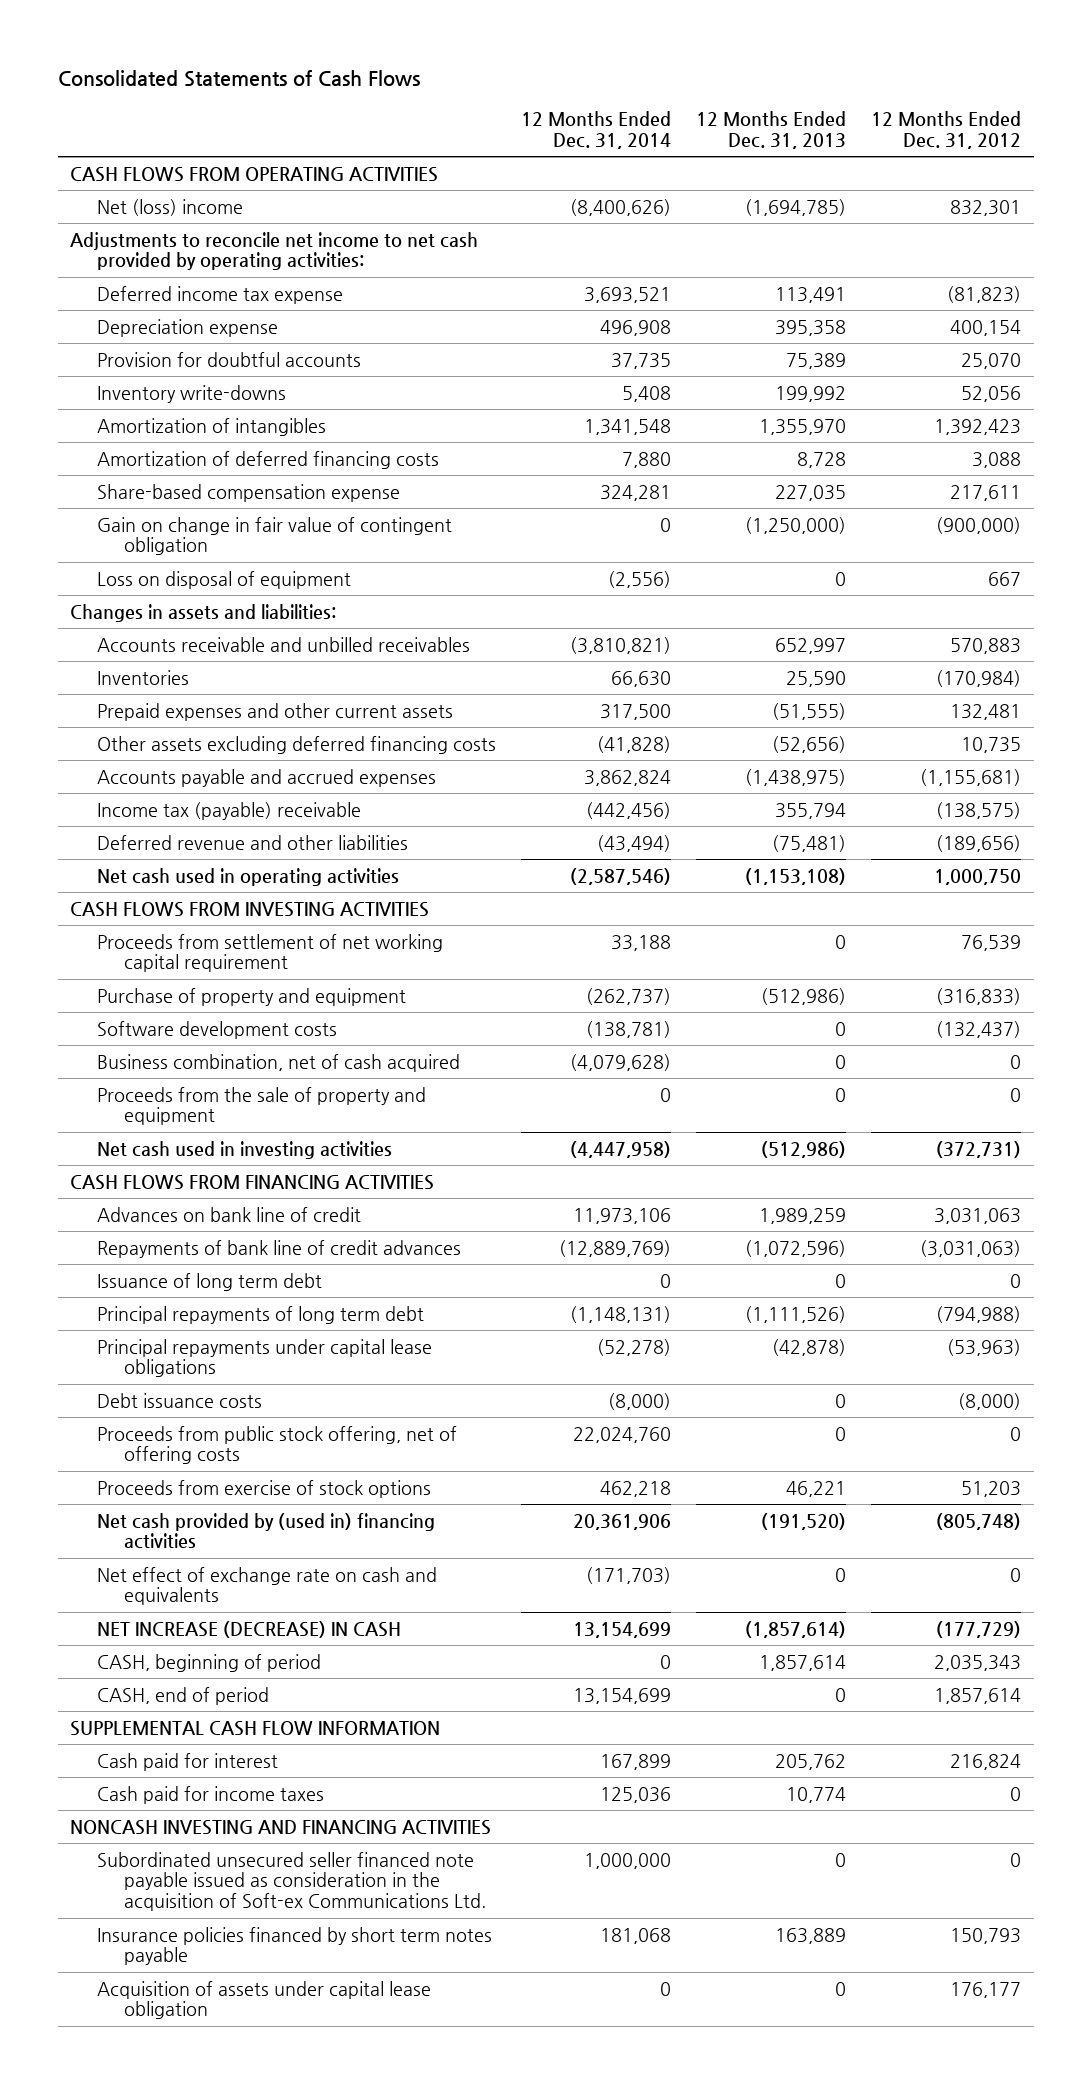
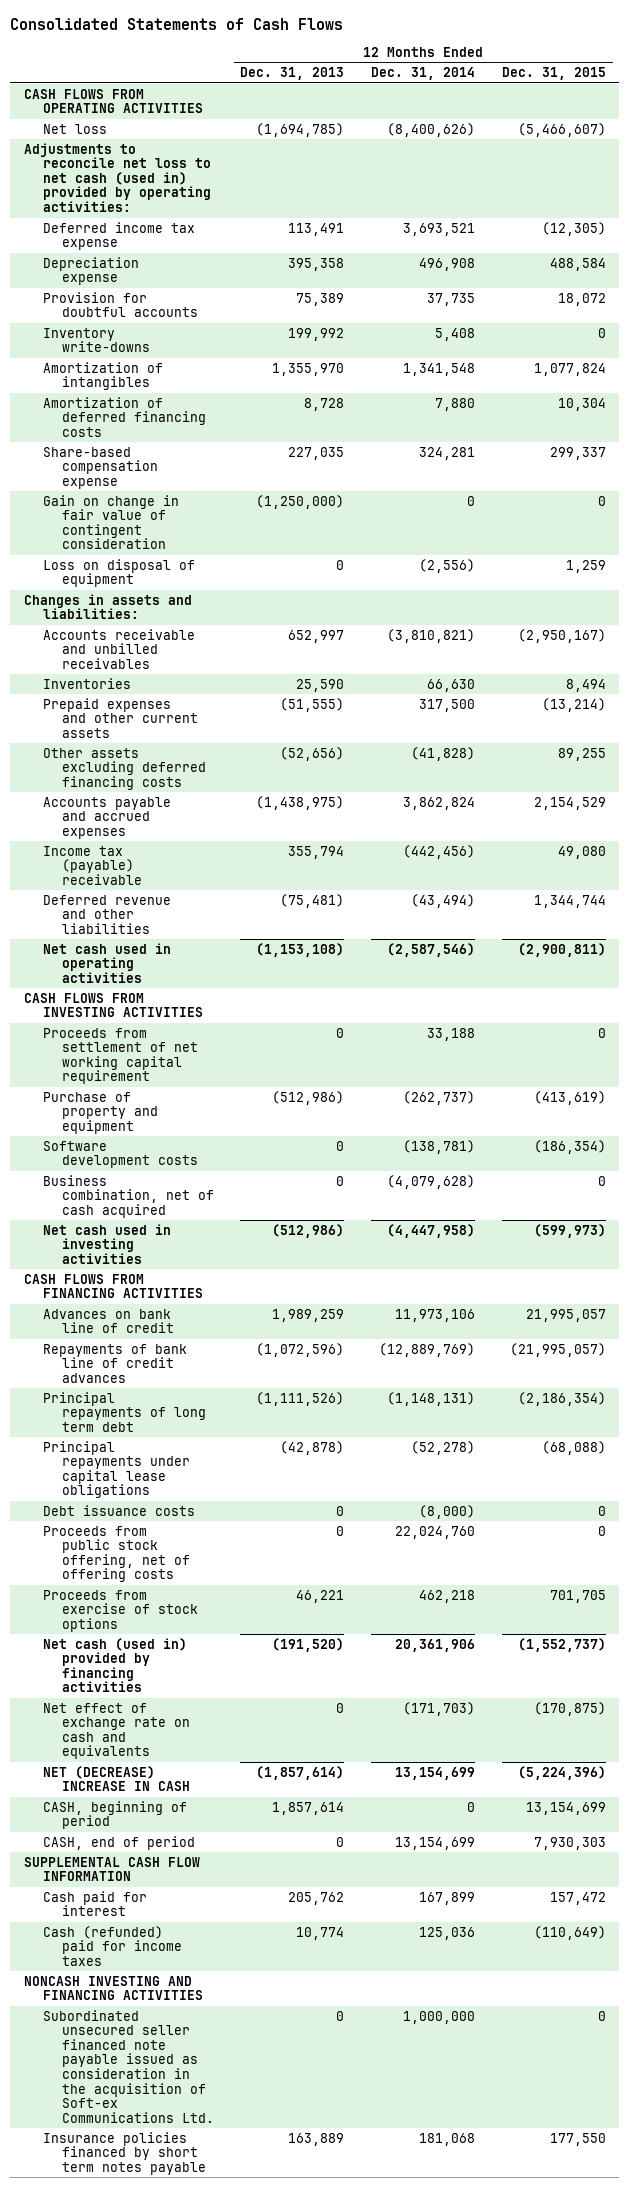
[871,110,1022,149] 12 Months Ended Dec. 31, 2012 -> none
none -> [502,67,607,81] Dec. 31, 2015
[97,198,244,216] Net (loss) income -> [42,123,107,134] Net loss
[70,231,479,271] Adjustments to reconcile net income to net cash provided by operating activities: -> [23,142,211,213] Adjustments to reconcile net loss to net cash (used in) provided by operating activities:
[97,516,453,556] Gain on change in fair value of contingent obligation -> [42,494,179,550] Gain on change in fair value of contingent consideration
[97,1086,427,1126] Proceeds from the sale of property and equipment -> none
[97,1272,323,1291] Issuance of long term debt -> none
[97,1512,436,1550] Net cash provided by (used in) financing activities -> [42,1637,187,1693] Net cash (used in) provided by financing activities
[97,1620,402,1638] NET INCREASE (DECREASE) IN CASH -> [42,1765,190,1792] NET (DECREASE) INCREASE IN CASH
[97,1785,325,1804] Cash paid for income taxes -> [42,1925,182,1966] Cash (refunded) paid for income taxes
[97,1980,432,2020] Acquisition of assets under capital lease obligation -> none

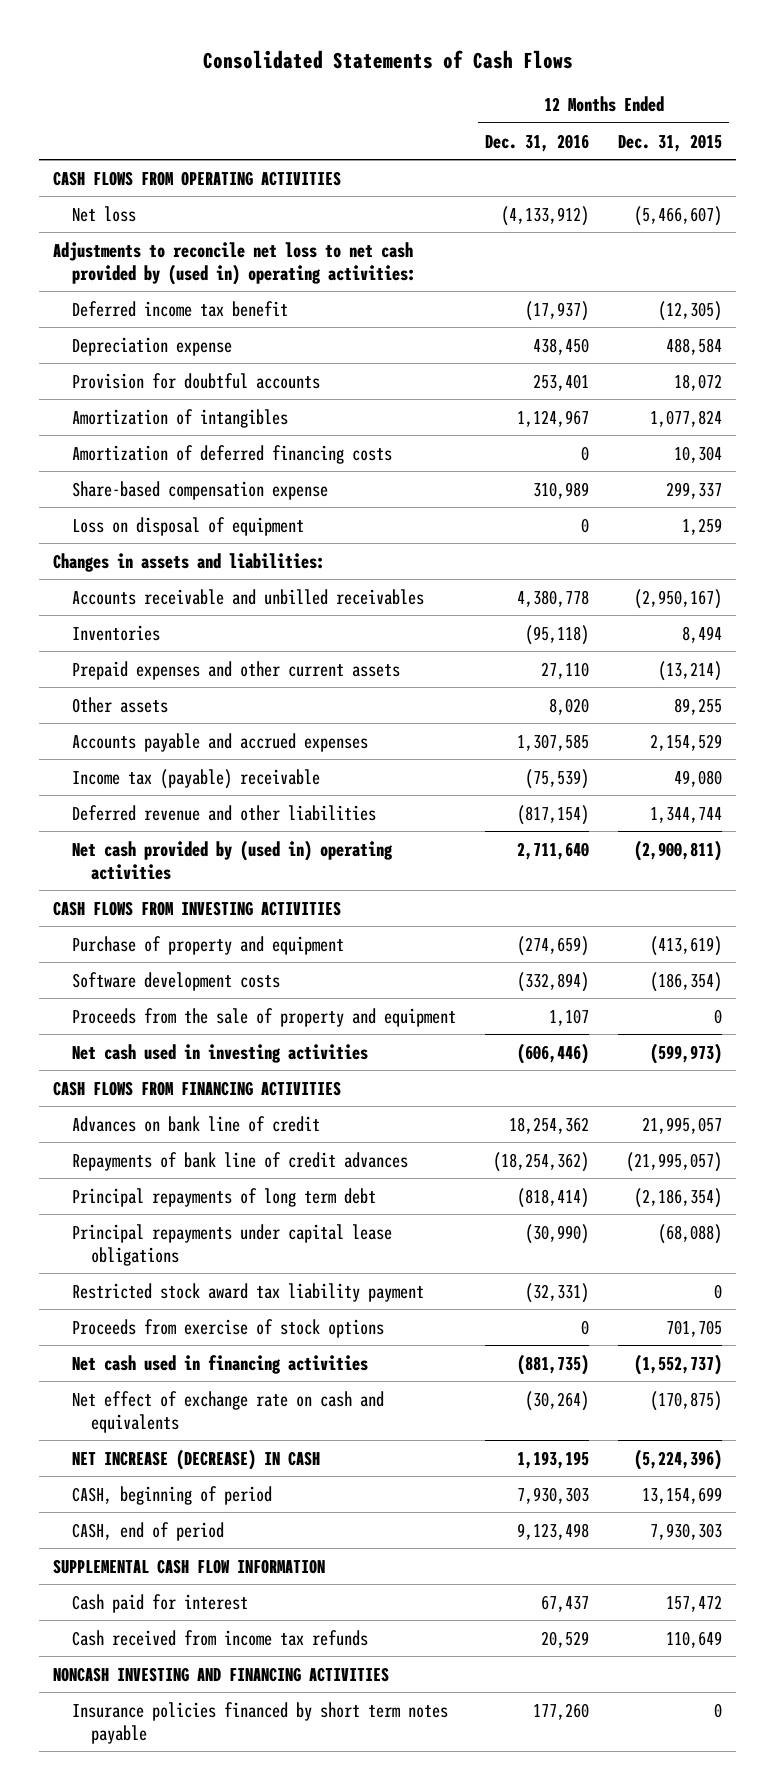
[240,67,345,81] Dec. 31, 2013 -> none
[371,67,476,81] Dec. 31, 2014 -> none
none -> [485,133,590,152] Dec. 31, 2016
[23,142,211,213] Adjustments to reconcile net loss to net cash (used in) provided by operating activities: -> [53,241,417,285] Adjustments to reconcile net loss to net cash provided by (used in) operating activities:
[42,221,195,251] Deferred income tax expense -> [72,300,289,317] Deferred income tax benefit
[42,327,150,353] Inventory write-downs -> none
[42,494,179,550] Gain on change in fair value of contingent consideration -> none
[42,747,206,790] Other assets excluding deferred financing costs -> [72,696,169,713] Other assets
[42,942,171,983] Net cash used in operating activities -> [72,839,394,880] Net cash provided by (used in) operating activities
[42,1027,198,1085] Proceeds from settlement of net working capital requirement -> none
[42,1174,214,1218] Business combination, net of cash acquired -> none
none -> [72,1007,457,1027] Proceeds from the sale of property and equipment
[42,1504,195,1516] Debt issuance costs -> none
[42,1525,190,1583] Proceeds from public stock offering, net of offering costs -> none
none -> [72,1282,425,1302] Restricted stock award tax liability payment
[42,1637,187,1693] Net cash (used in) provided by financing activities -> [72,1354,369,1374] Net cash used in financing activities
[42,1765,190,1792] NET (DECREASE) INCREASE IN CASH -> [72,1448,321,1470] NET INCREASE (DECREASE) IN CASH
[42,1925,182,1966] Cash (refunded) paid for income taxes -> none
none -> [72,1629,369,1646] Cash received from income tax refunds
[42,2009,214,2123] Subordinated unsecured seller financed note payable issued as consideration in the acquisition of Soft-ex Communications Ltd. -> none
[550,2132,607,2146] 177,550 -> [713,1702,722,1718] 0

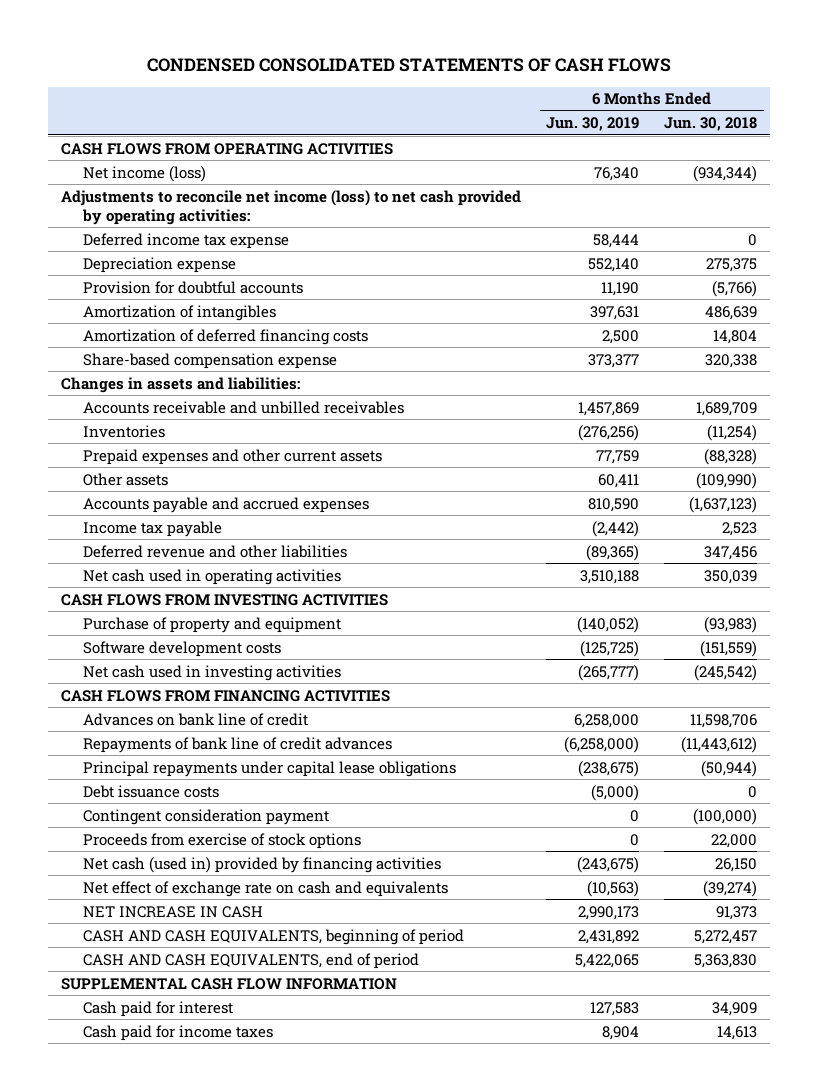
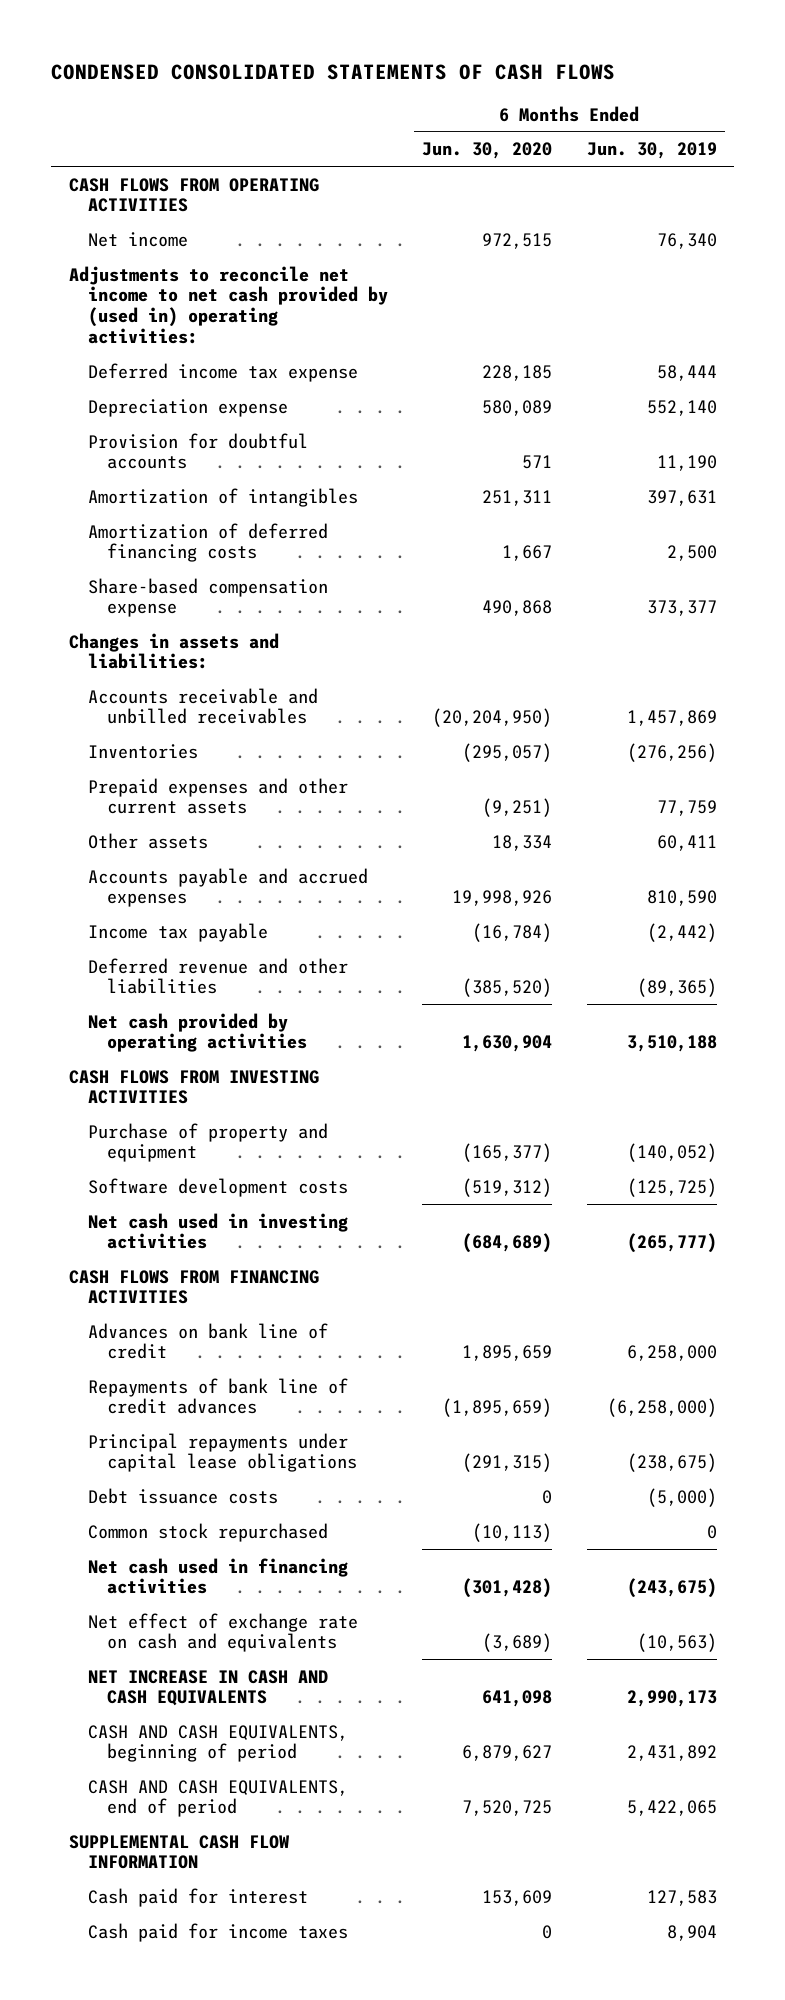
[664,117,758,132] Jun. 30, 2018 -> none
none -> [422,142,553,160] Jun. 30, 2020
[83,165,207,182] Net income (loss) -> [87,231,188,247] Net income
[60,189,521,225] Adjustments to reconcile net income (loss) to net cash provided by operating activities: -> [68,265,388,345] Adjustments to reconcile net income to net cash provided by (used in) operating activities:
[83,568,342,585] Net cash used in operating activities -> [87,1012,308,1053] Net cash provided by operating activities
[83,808,330,825] Contingent consideration payment -> none
[83,832,362,849] Proceeds from exercise of stock options -> none
none -> [87,1522,328,1542] Common stock repurchased
[83,856,442,873] Net cash (used in) provided by financing activities -> [87,1557,348,1595] Net cash used in financing activities
[83,905,264,918] NET INCREASE IN CASH -> [87,1669,328,1707] NET INCREASE IN CASH AND CASH EQUIVALENTS

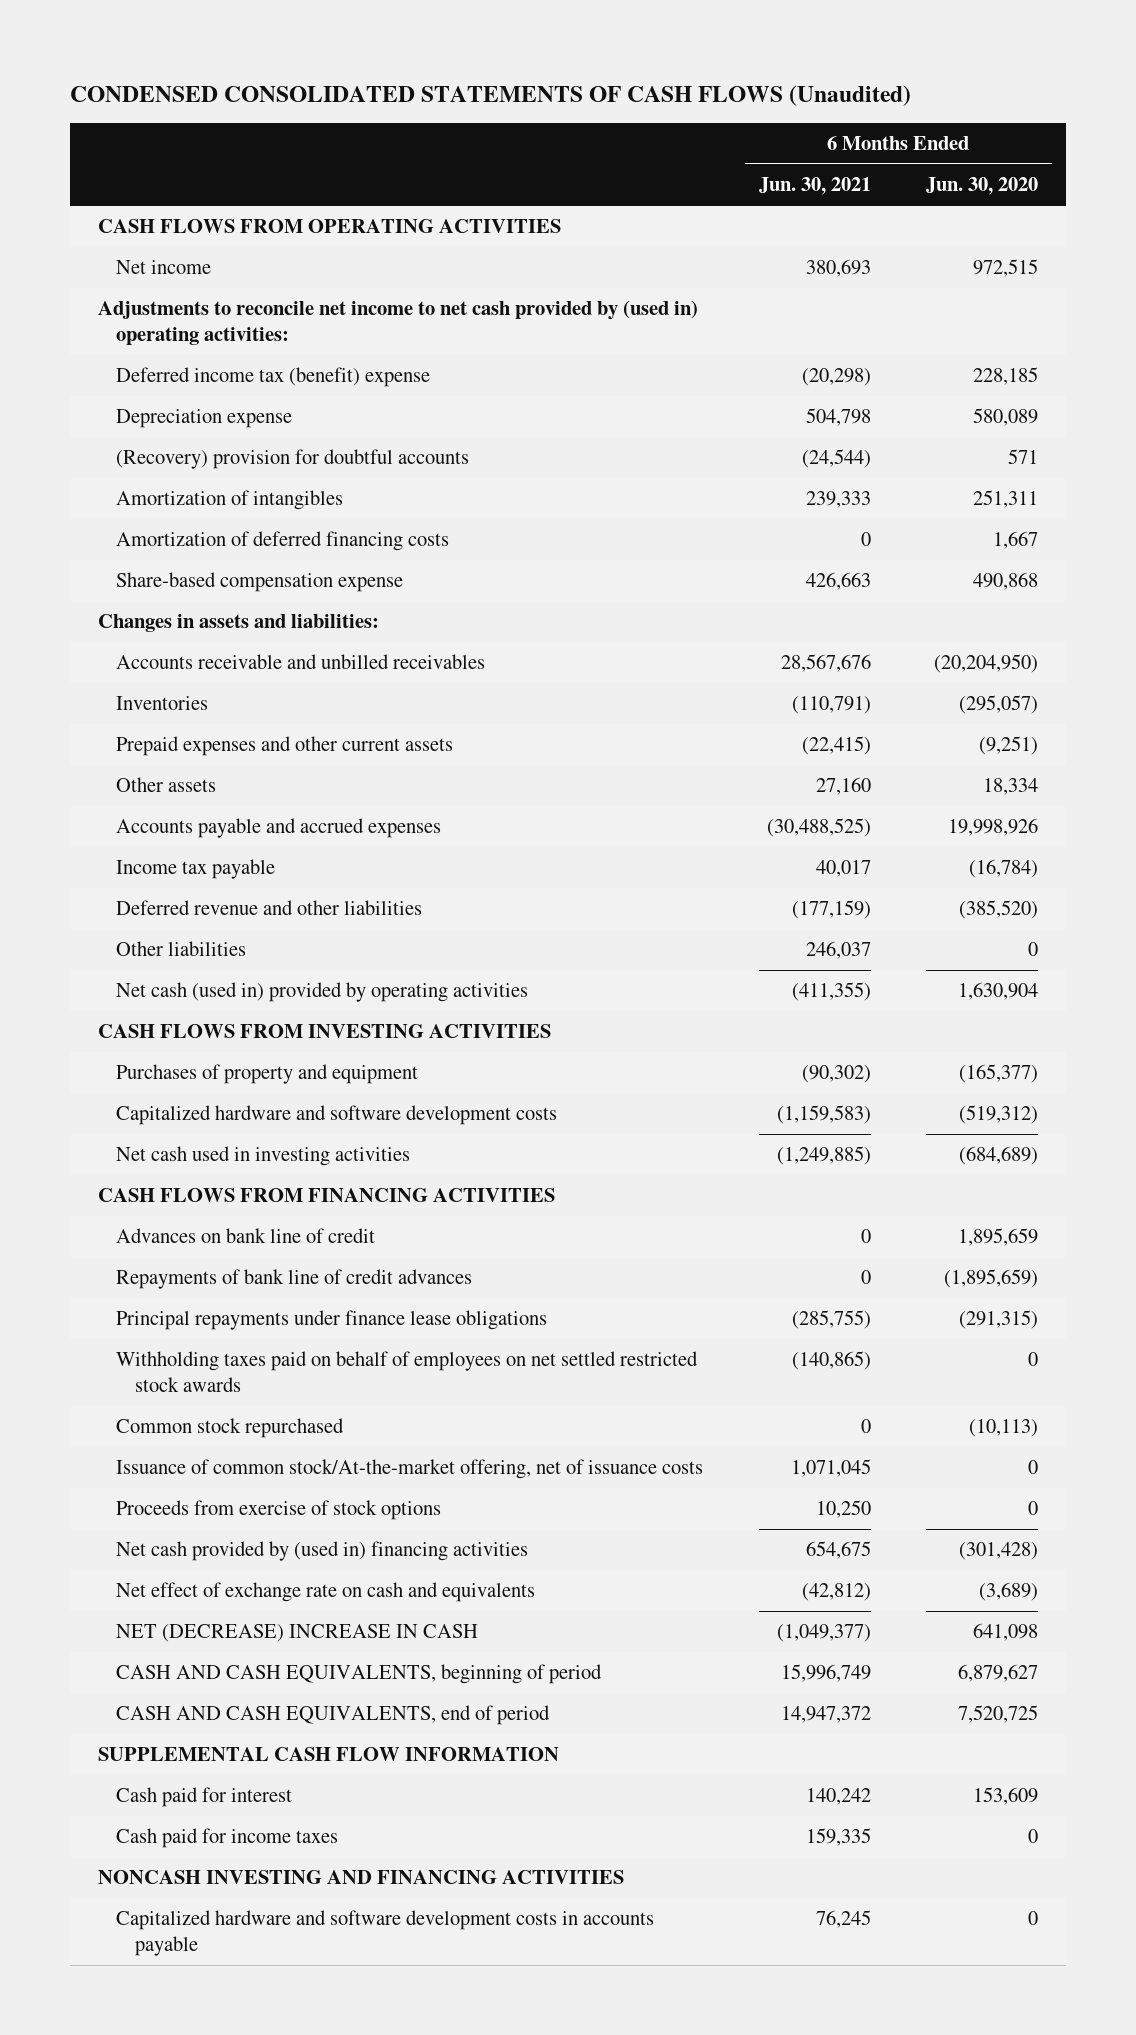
[51,64,616,81] CONDENSED CONSOLIDATED STATEMENTS OF CASH FLOWS -> [70,84,912,106] CONDENSED CONSOLIDATED STATEMENTS OF CASH FLOWS (Unaudited)
[586,142,717,160] Jun. 30, 2019 -> none
none -> [758,177,871,196] Jun. 30, 2021
[87,362,358,382] Deferred income tax expense -> [116,367,431,388] Deferred income tax (benefit) expense
[87,432,308,470] Provision for doubtful accounts -> [116,449,470,470] (Recovery) provision for doubtful accounts
none -> [116,941,247,957] Other liabilities
[87,1012,308,1053] Net cash provided by operating activities -> [116,982,529,1003] Net cash (used in) provided by operating activities
[87,1122,328,1163] Purchase of property and equipment -> [116,1064,419,1085] Purchases of property and equipment
[87,1177,348,1197] Software development costs -> [116,1105,558,1126] Capitalized hardware and software development costs
[87,1487,278,1504] Debt issuance costs -> none
[87,1432,358,1473] Principal repayments under capital lease obligations -> [116,1310,548,1331] Principal repayments under finance lease obligations
none -> [116,1351,699,1393] Withholding taxes paid on behalf of employees on net settled restricted stock awards
none -> [116,1459,704,1480] Issuance of common stock/At-the-market offering, net of issuance costs
none -> [116,1500,442,1521] Proceeds from exercise of stock options
[87,1557,348,1595] Net cash used in financing activities -> [116,1541,529,1562] Net cash provided by (used in) financing activities
[87,1669,328,1707] NET INCREASE IN CASH AND CASH EQUIVALENTS -> [116,1624,479,1643] NET (DECREASE) INCREASE IN CASH
none -> [97,1870,624,1885] NONCASH INVESTING AND FINANCING ACTIVITIES
none -> [116,1910,655,1957] Capitalized hardware and software development costs in accounts payable

